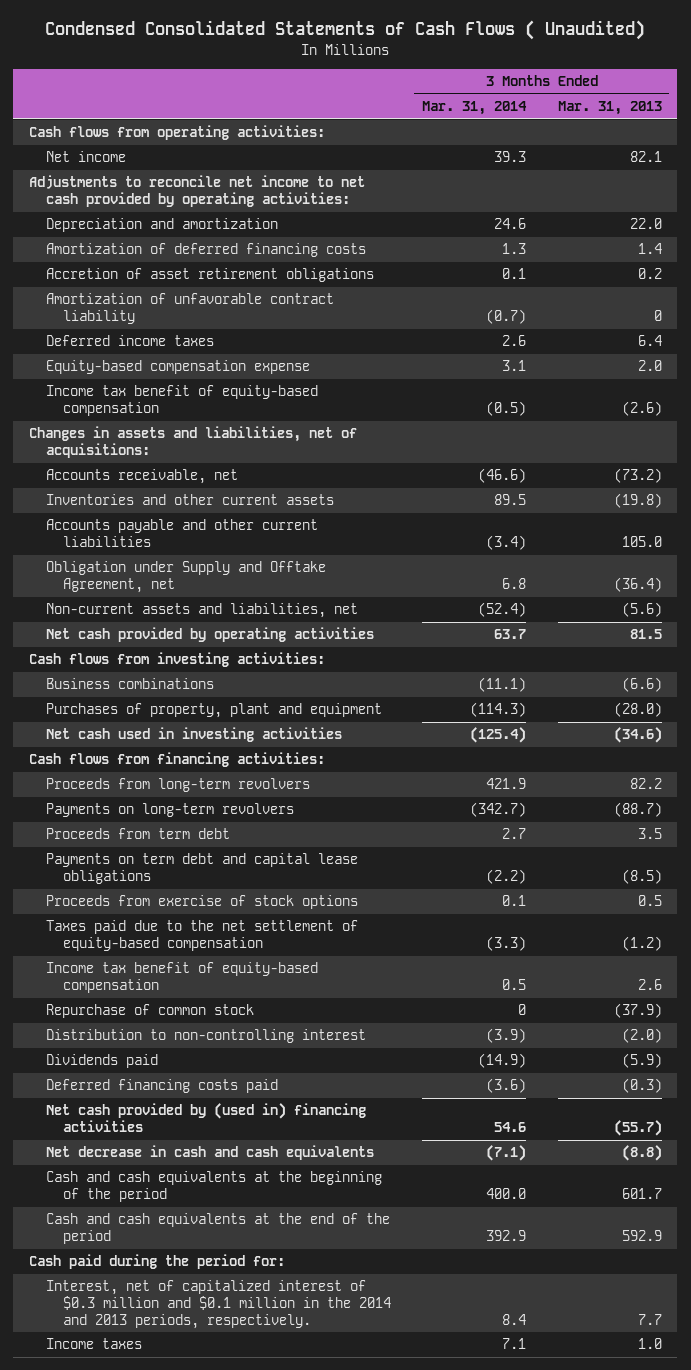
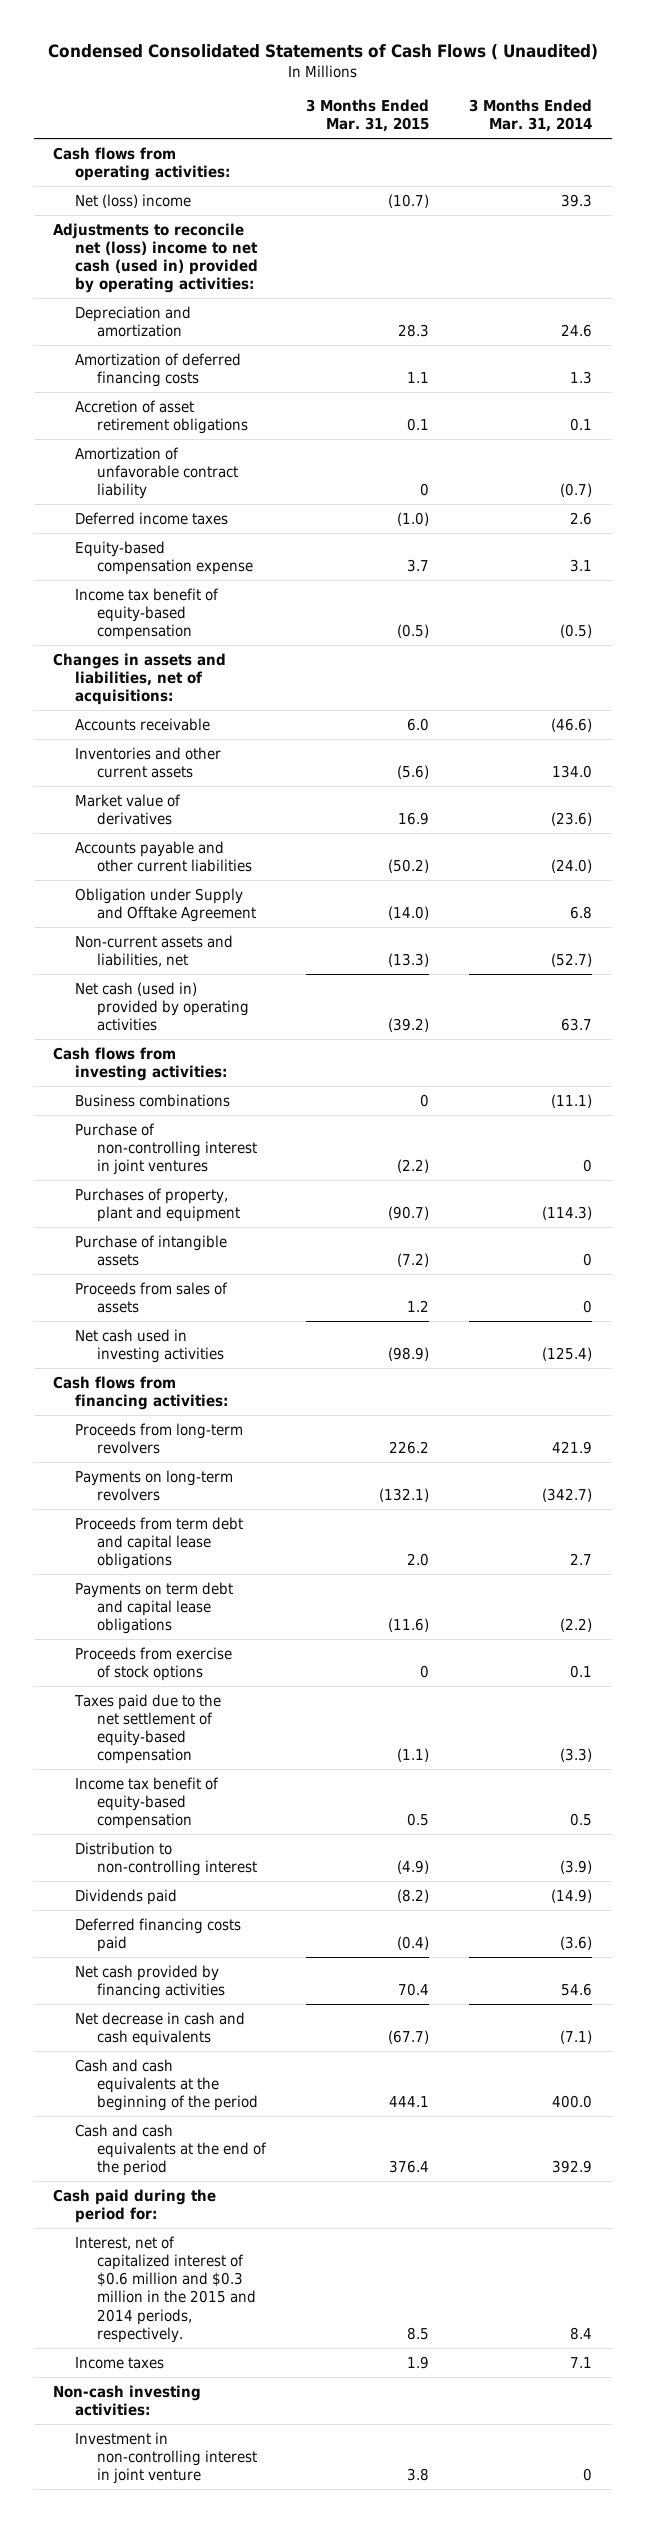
[557,101,662,116] Mar. 31, 2013 -> none
none -> [305,99,429,133] 3 Months Ended Mar. 31, 2015
[46,151,127,163] Net income -> [75,193,192,208] Net (loss) income
[29,175,366,208] Adjustments to reconcile net income to net cash provided by operating activities: -> [53,222,259,294] Adjustments to reconcile net (loss) income to net cash (used in) provided by operating activities:
[46,469,239,485] Accounts receivable, net -> [75,717,211,731] Accounts receivable
[494,494,527,506] 89.5 -> [551,764,592,778] 134.0
none -> [75,793,182,825] Market value of derivatives
[486,535,527,551] (3.4) -> [550,858,592,873] (24.0)
[46,561,327,594] Obligation under Supply and Offtake Agreement, net -> [75,887,257,922] Obligation under Supply and Offtake Agreement
[478,602,527,618] (52.4) -> [550,952,592,967] (52.7)
[46,627,375,643] Net cash provided by operating activities -> [75,981,250,1032] Net cash (used in) provided by operating activities
none -> [75,1122,258,1176] Purchase of non-controlling interest in joint ventures
none -> [75,1234,228,1266] Purchase of intangible assets
none -> [75,1281,229,1313] Proceeds from sales of assets
[46,828,231,840] Proceeds from term debt -> [75,1516,244,1570] Proceeds from term debt and capital lease obligations
[46,1004,255,1019] Repurchase of common stock -> none
[46,1103,367,1133] Net cash provided by (used in) financing activities -> [75,1964,226,1999] Net cash provided by financing activities
[46,1280,391,1329] Interest, net of capitalized interest of $0.3 million and $0.1 million in the 2014 and 2013 periods, respectively. -> [75,2235,257,2343] Interest, net of capitalized interest of $0.6 million and $0.3 million in the 2015 and 2014 periods, respectively.
none -> [53,2384,202,2416] Non-cash investing activities:
none -> [75,2431,258,2485] Investment in non-controlling interest in joint venture

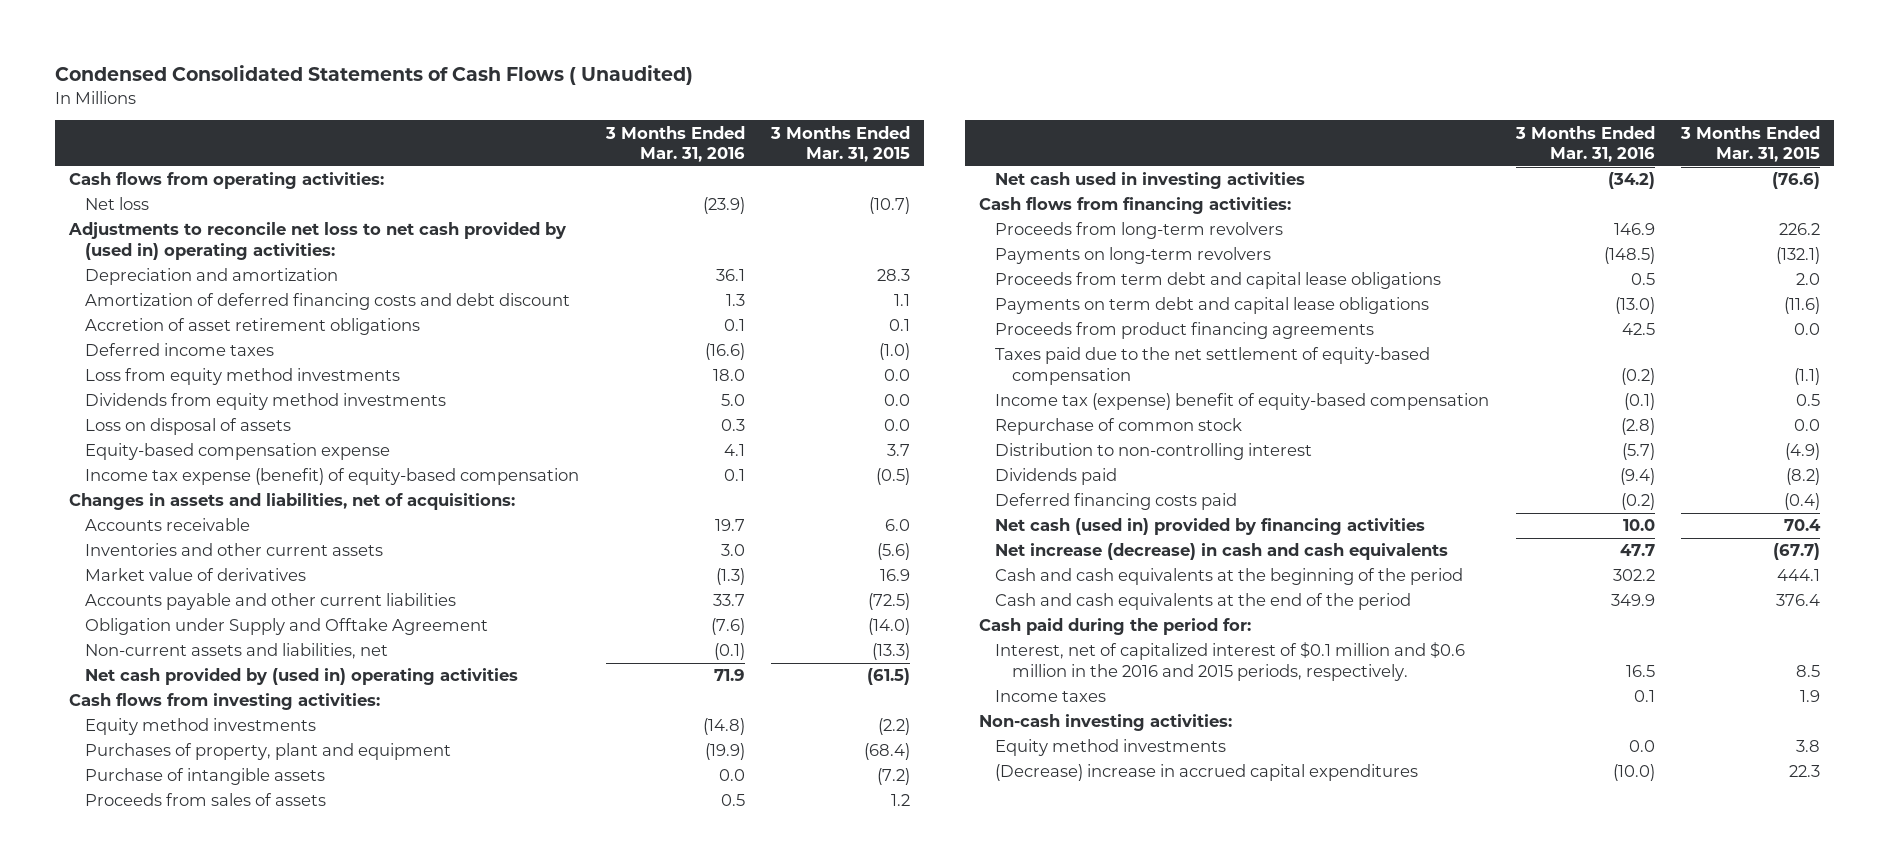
[468,99,592,133] 3 Months Ended Mar. 31, 2014 -> none
none -> [604,125,745,163] 3 Months Ended Mar. 31, 2016
[75,193,192,208] Net (loss) income -> [85,197,150,211] Net loss
[53,222,259,294] Adjustments to reconcile net (loss) income to net cash (used in) provided by operating activities: -> [67,222,566,260] Adjustments to reconcile net loss to net cash provided by (used in) operating activities:
[75,352,242,387] Amortization of deferred financing costs -> [85,293,571,311] Amortization of deferred financing costs and debt discount
[75,446,239,500] Amortization of unfavorable contract liability -> none
none -> [85,368,401,386] Loss from equity method investments
none -> [85,393,447,411] Dividends from equity method investments
none -> [85,418,292,436] Loss on disposal of assets
[75,587,220,641] Income tax benefit of equity-based compensation -> [85,468,580,486] Income tax expense (benefit) of equity-based compensation
[387,858,429,873] (50.2) -> [868,593,911,611] (72.5)
[75,981,250,1032] Net cash (used in) provided by operating activities -> [85,668,519,686] Net cash provided by (used in) operating activities
[387,1018,429,1033] (39.2) -> [867,668,911,686] (61.5)
[75,1093,231,1107] Business combinations -> none
[75,1122,258,1176] Purchase of non-controlling interest in joint ventures -> none
none -> [85,718,317,736] Equity method investments
[387,1205,429,1220] (90.7) -> [864,743,911,761] (68.4)
[387,1346,429,1361] (98.9) -> [1772,172,1821,190] (76.6)
[75,1646,233,1681] Proceeds from exercise of stock options -> none
none -> [995,322,1375,340] Proceeds from product financing agreements
[75,1776,220,1830] Income tax benefit of equity-based compensation -> [995,393,1490,411] Income tax (expense) benefit of equity-based compensation
none -> [995,418,1243,436] Repurchase of common stock
[75,1964,226,1999] Net cash provided by financing activities -> [995,518,1426,536] Net cash (used in) provided by financing activities
[75,2011,246,2046] Net decrease in cash and cash equivalents -> [995,543,1449,561] Net increase (decrease) in cash and cash equivalents
[75,2235,257,2343] Interest, net of capitalized interest of $0.6 million and $0.3 million in the 2015 and 2014 periods, respectively. -> [995,642,1466,681] Interest, net of capitalized interest of $0.1 million and $0.6 million in the 2016 and 2015 periods, respectively.
[75,2431,258,2485] Investment in non-controlling interest in joint venture -> none
none -> [995,739,1227,757] Equity method investments
none -> [995,764,1419,782] (Decrease) increase in accrued capital expenditures

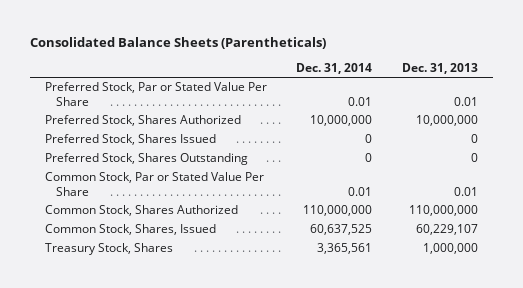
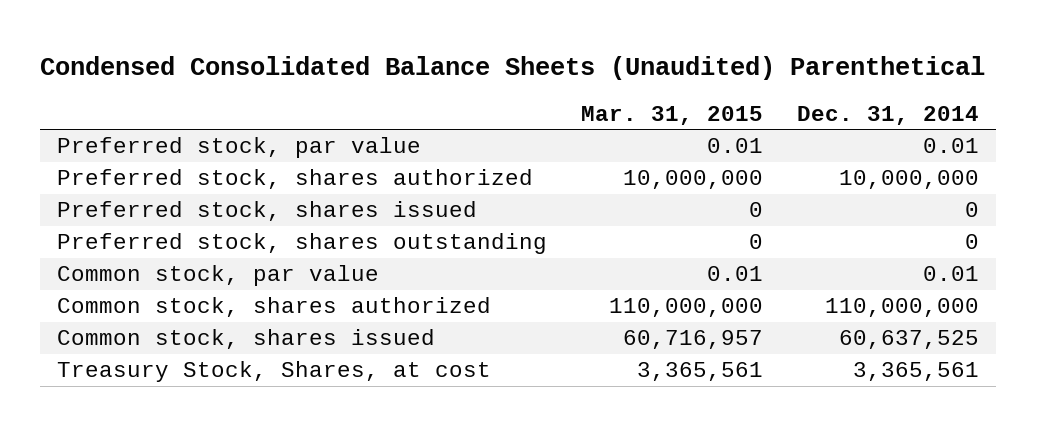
[29,37,326,50] Consolidated Balance Sheets (Parentheticals) -> [40,56,986,81] Condensed Consolidated Balance Sheets (Unaudited) Parenthetical
[402,63,479,75] Dec. 31, 2013 -> none
none -> [581,105,764,125] Mar. 31, 2015
[44,82,267,107] Preferred Stock, Par or Stated Value Per Share -> [57,137,422,159] Preferred stock, par value
[44,115,241,127] Preferred Stock, Shares Authorized -> [57,169,534,190] Preferred stock, shares authorized
[44,134,216,146] Preferred Stock, Shares Issued -> [57,201,478,222] Preferred stock, shares issued
[44,153,248,166] Preferred Stock, Shares Outstanding -> [57,233,548,255] Preferred stock, shares outstanding
[44,172,264,197] Common Stock, Par or Stated Value Per Share -> [57,265,380,287] Common stock, par value
[44,205,238,217] Common Stock, Shares Authorized -> [57,297,492,318] Common stock, shares authorized
[44,224,216,236] Common Stock, Shares, Issued -> [57,329,436,350] Common stock, shares issued
[44,243,173,256] Treasury Stock, Shares -> [57,361,492,383] Treasury Stock, Shares, at cost

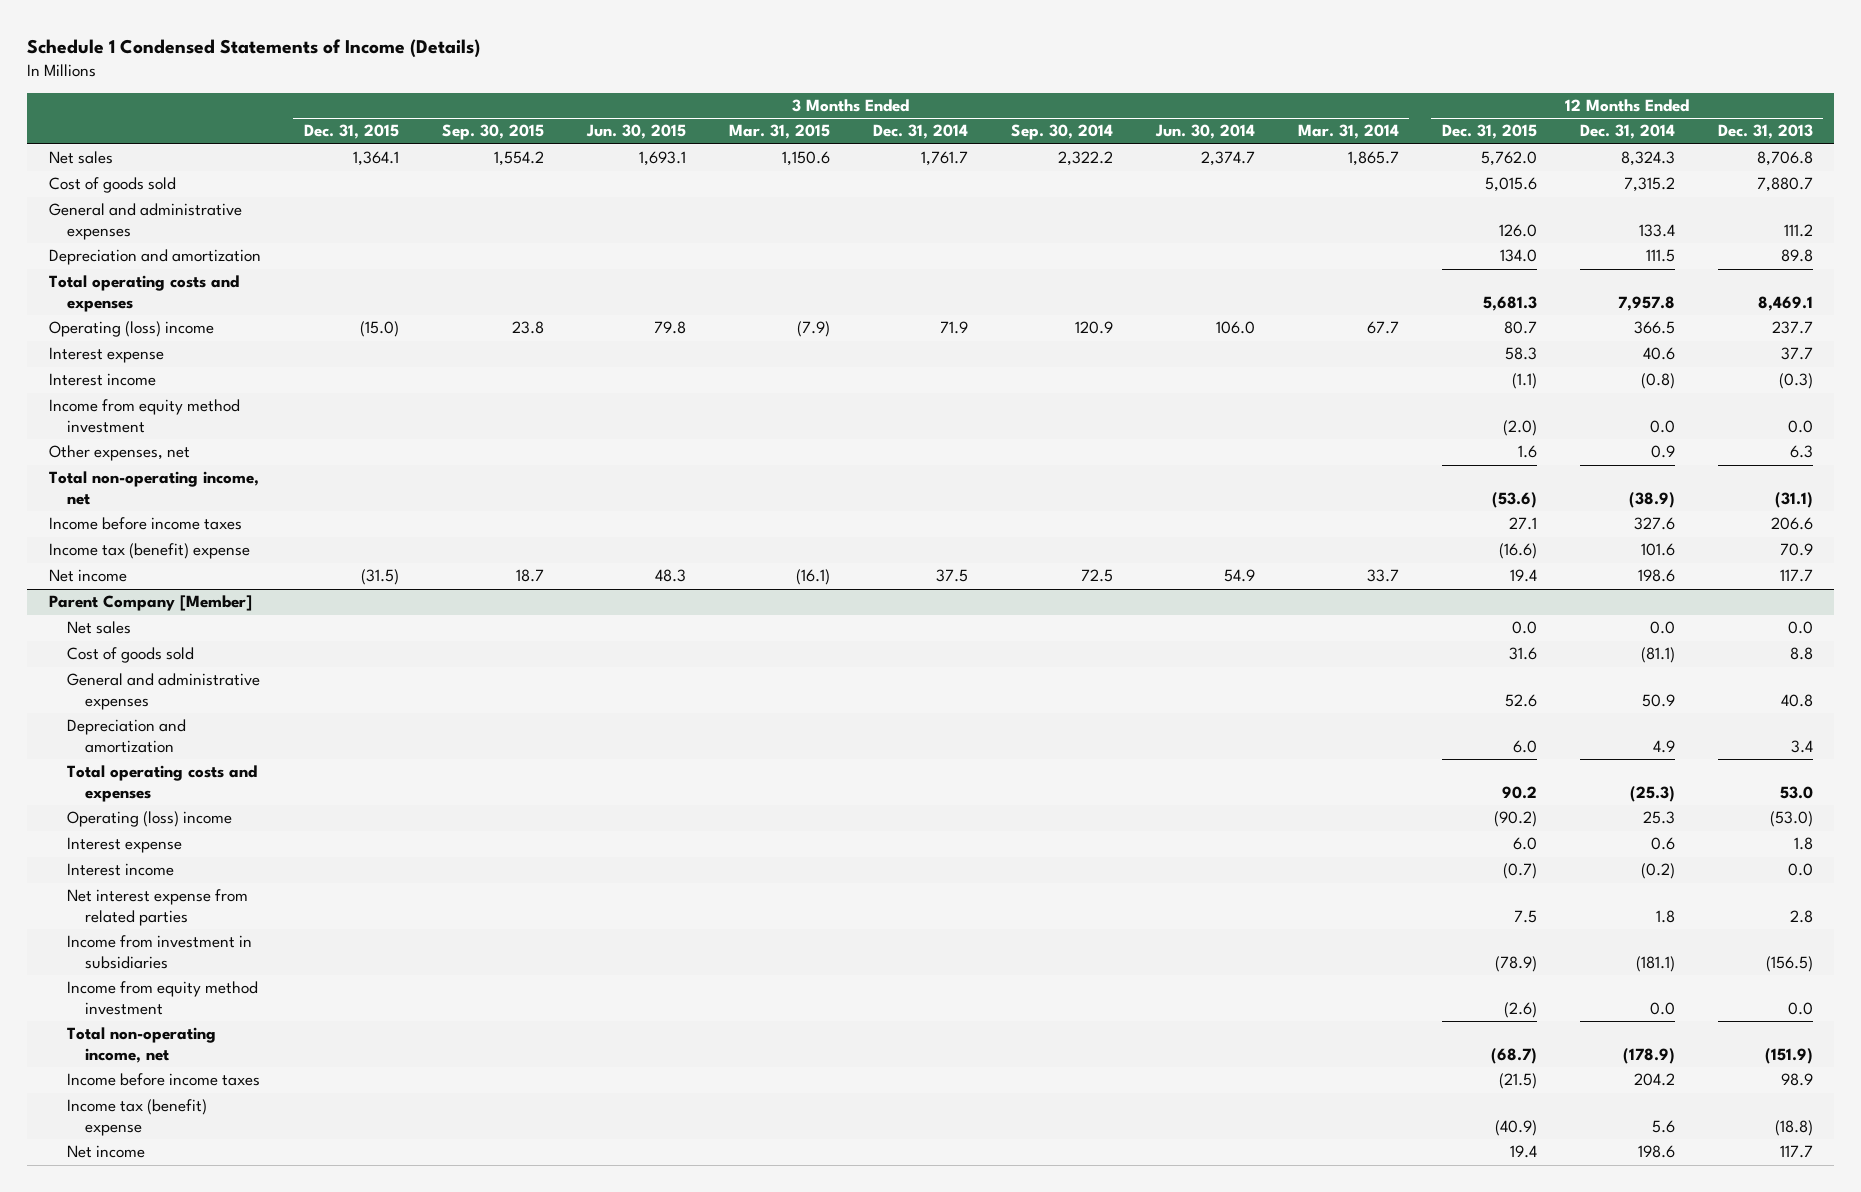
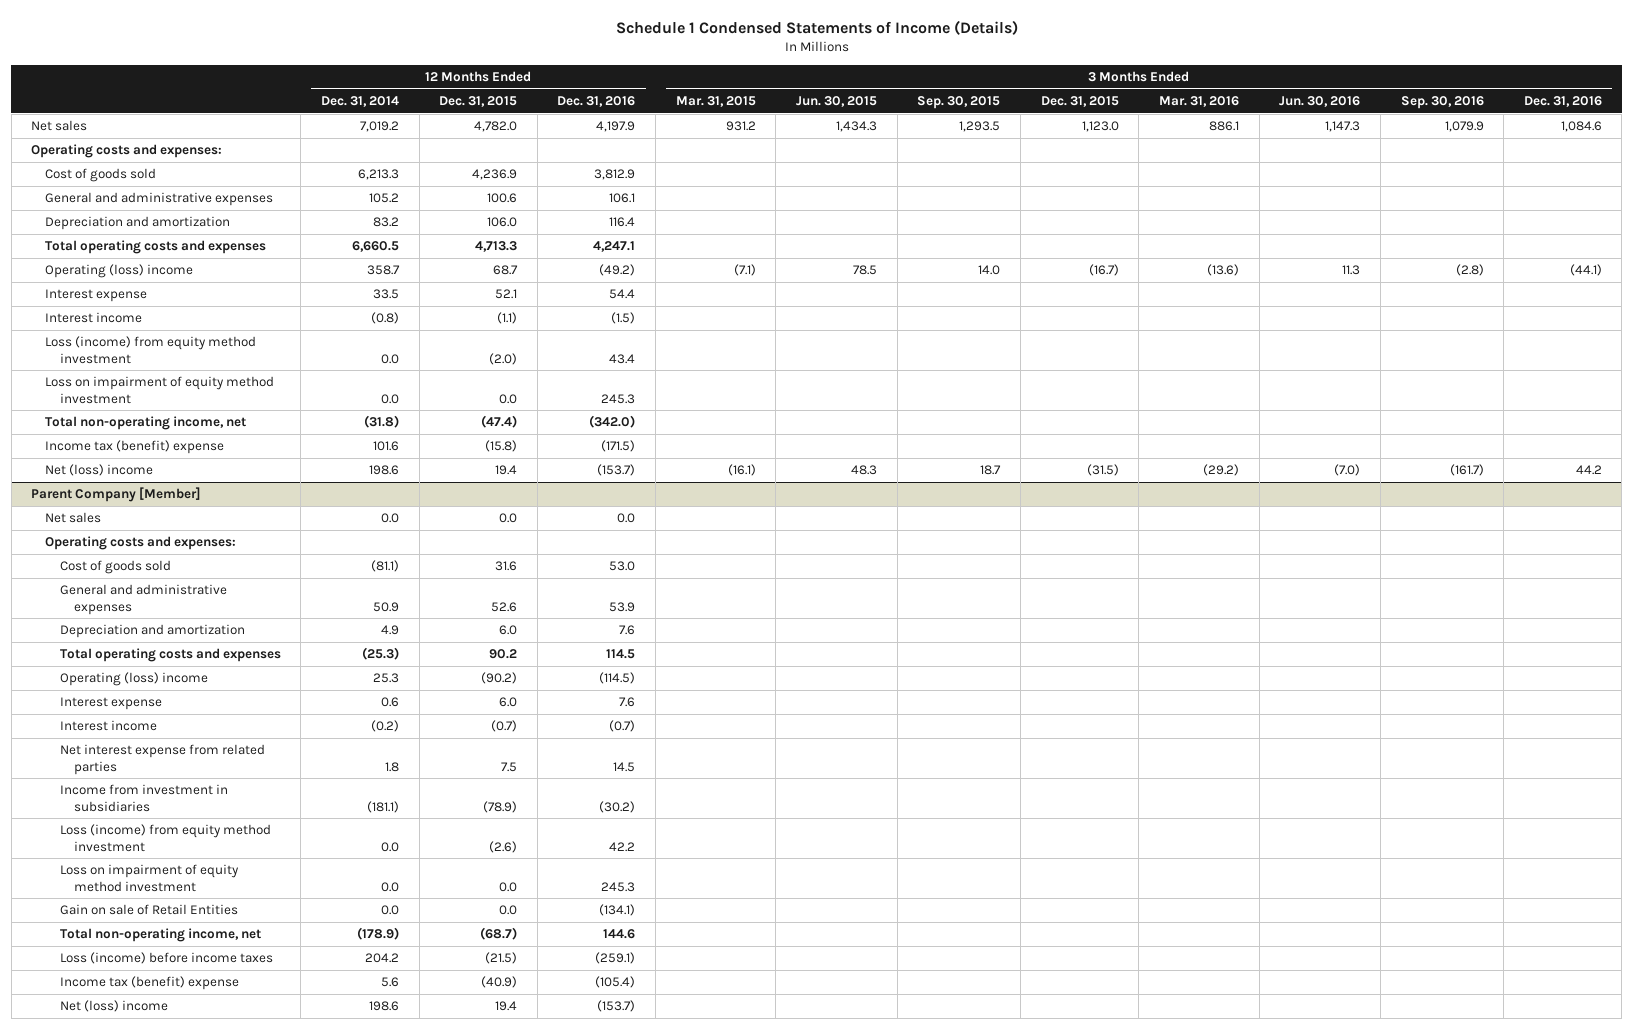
[872,124,968,140] Dec. 31, 2014 -> none
[1010,124,1113,141] Sep. 30, 2014 -> none
[1154,124,1255,140] Jun. 30, 2014 -> none
[1297,124,1399,140] Mar. 31, 2014 -> none
[1717,124,1813,140] Dec. 31, 2013 -> none
none -> [557,96,636,108] Dec. 31, 2016
none -> [1158,96,1239,108] Mar. 31, 2016
none -> [1279,96,1361,108] Jun. 30, 2016
none -> [1400,96,1484,110] Sep. 30, 2016
none -> [1523,96,1602,108] Dec. 31, 2016
[352,151,399,167] 1,364.1 -> [1081,121,1119,133] 1,123.0
[493,151,544,167] 1,554.2 -> [959,121,1001,133] 1,293.5
[638,151,686,167] 1,693.1 -> [836,121,878,133] 1,434.3
[781,151,830,167] 1,150.6 -> [725,121,756,132] 931.2
[1480,151,1537,167] 5,762.0 -> [474,121,518,133] 4,782.0
[1620,151,1675,167] 8,324.3 -> [359,121,399,133] 7,019.2
none -> [31,144,223,159] Operating costs and expenses:
[1484,177,1537,193] 5,015.6 -> [472,169,518,181] 4,236.9
[1623,177,1675,193] 7,315.2 -> [357,169,399,181] 6,213.3
[1498,224,1537,238] 126.0 -> [487,193,518,204] 100.6
[1638,224,1675,238] 133.4 -> [368,193,399,204] 105.2
[1499,249,1537,263] 134.0 -> [487,217,518,228] 106.0
[1645,249,1675,263] 111.5 -> [372,217,399,228] 83.2
[1482,296,1537,312] 5,681.3 -> [475,241,518,253] 4,713.3
[1617,296,1675,312] 7,957.8 -> [351,241,399,253] 6,660.5
[359,321,399,338] (15.0) -> [1088,264,1119,277] (16.7)
[511,321,544,335] 23.8 -> [978,265,1001,276] 14.0
[653,321,686,335] 79.8 -> [853,265,878,276] 78.5
[796,321,830,338] (7.9) -> [733,264,756,277] (7.1)
[1503,321,1537,335] 80.7 -> [493,265,519,276] 68.7
[1633,321,1675,335] 366.5 -> [366,265,400,276] 358.7
[1504,347,1537,361] 58.3 -> [495,289,518,300] 52.1
[1642,347,1675,361] 40.6 -> [372,289,399,300] 33.5
[48,445,190,462] Other expenses, net -> none
[48,517,242,531] Income before income taxes -> none
[48,399,240,434] Income from equity method investment -> [45,336,257,364] Loss (income) from equity method investment
none -> [45,376,275,404] Loss on impairment of equity method investment
[1491,492,1537,509] (53.6) -> [481,415,518,429] (47.4)
[1628,492,1675,509] (38.9) -> [363,415,399,429] (31.8)
[1498,543,1537,560] (16.6) -> [485,440,518,453] (15.8)
[48,569,127,583] Net income -> [45,464,154,477] Net (loss) income
none -> [45,536,237,551] Operating costs and expenses:
[66,981,258,1016] Income from equity method investment -> [59,824,271,852] Loss (income) from equity method investment
none -> [59,864,239,892] Loss on impairment of equity method investment
none -> [59,904,238,916] Gain on sale of Retail Entities
[66,1073,260,1087] Income before income taxes -> [59,952,273,965] Loss (income) before income taxes
[66,1145,145,1159] Net income -> [59,1000,168,1013] Net (loss) income

